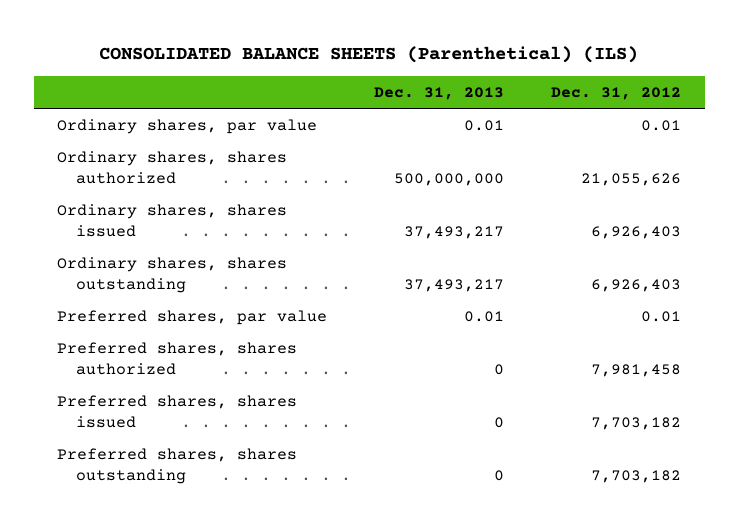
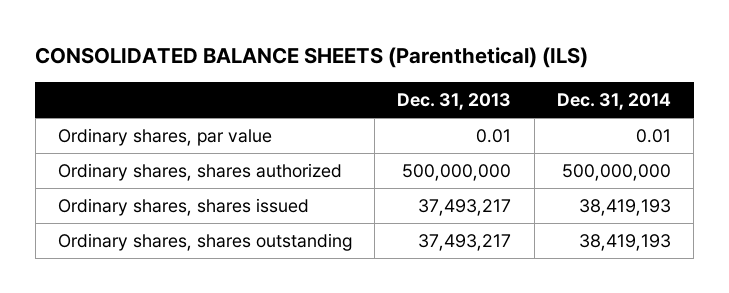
[551,86,682,100] Dec. 31, 2012 -> none
none -> [556,92,671,110] Dec. 31, 2014
[57,309,328,325] Preferred shares, par value -> none
[57,341,298,375] Preferred shares, shares authorized -> none
[57,394,298,428] Preferred shares, shares issued -> none
[57,447,298,484] Preferred shares, shares outstanding -> none

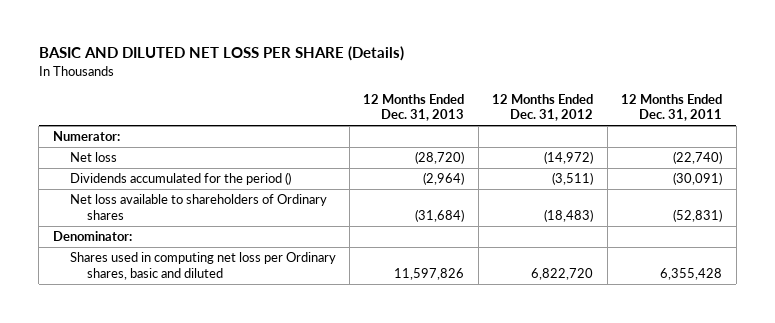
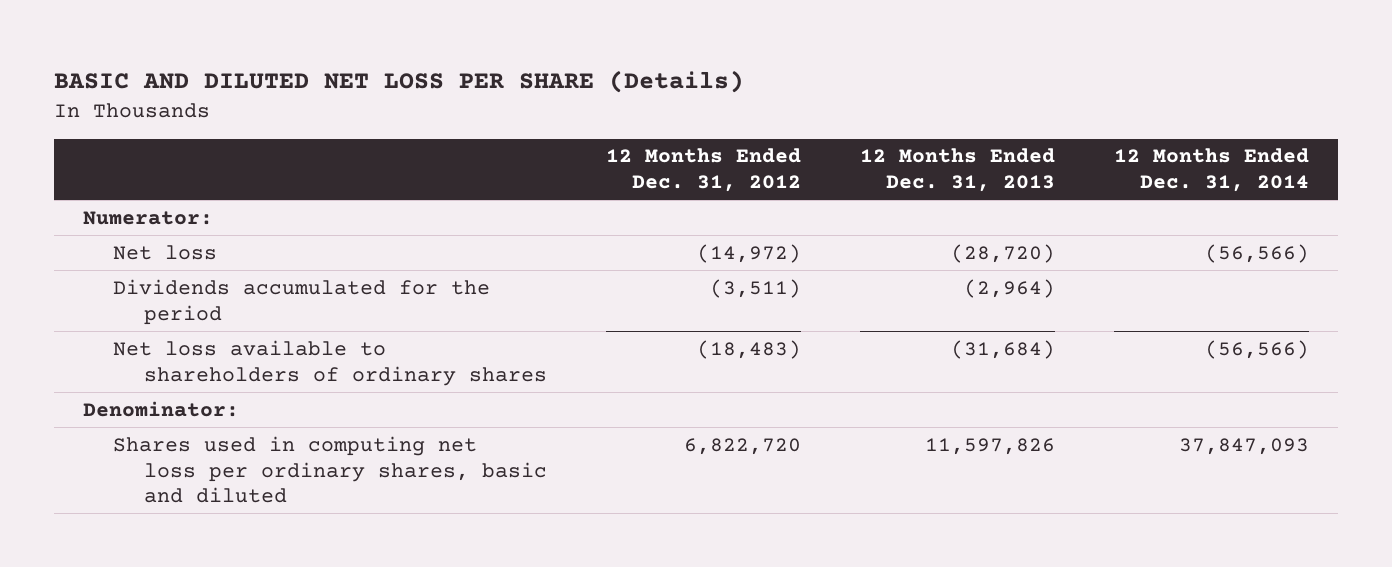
[621,93,723,122] 12 Months Ended Dec. 31, 2011 -> none
none -> [1113,148,1309,193] 12 Months Ended Dec. 31, 2014
[69,172,291,186] Dividends accumulated for the period () -> [113,278,491,325] Dividends accumulated for the period
[69,194,327,220] Net loss available to shareholders of Ordinary shares -> [113,339,547,386] Net loss available to shareholders of ordinary shares
[69,252,336,280] Shares used in computing net loss per Ordinary shares, basic and diluted -> [113,435,547,504] Shares used in computing net loss per ordinary shares, basic and diluted

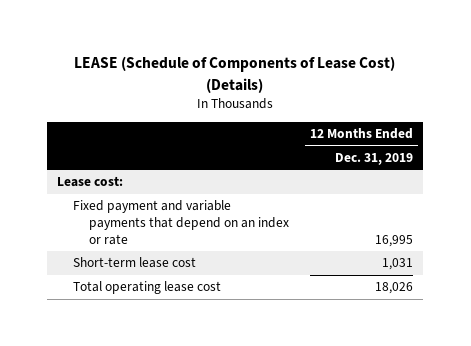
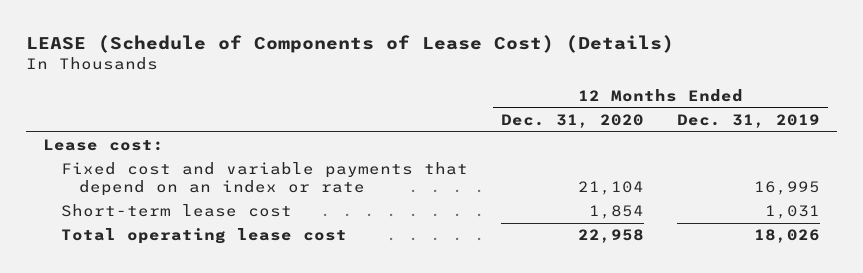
none -> [501,113,645,128] Dec. 31, 2020
[73,200,290,245] Fixed payment and variable payments that depend on an index or rate -> [61,162,469,196] Fixed cost and variable payments that depend on an index or rate

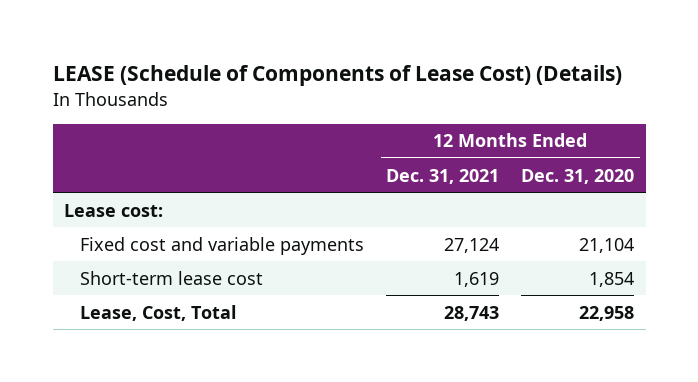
[677,113,821,128] Dec. 31, 2019 -> none
none -> [386,168,500,184] Dec. 31, 2021
[61,162,469,196] Fixed cost and variable payments that depend on an index or rate -> [79,236,364,255] Fixed cost and variable payments
[61,228,348,245] Total operating lease cost -> [79,304,236,321] Lease, Cost, Total

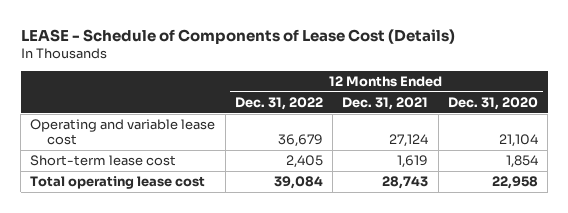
[52,65,622,87] LEASE (Schedule of Components of Lease Cost) (Details) -> [20,28,455,44] LEASE - Schedule of Components of Lease Cost (Details)
none -> [234,96,323,110] Dec. 31, 2022
[63,203,163,217] Lease cost: -> none
[79,236,364,255] Fixed cost and variable payments -> [30,119,216,146] Operating and variable lease cost
[79,304,236,321] Lease, Cost, Total -> [30,176,206,190] Total operating lease cost

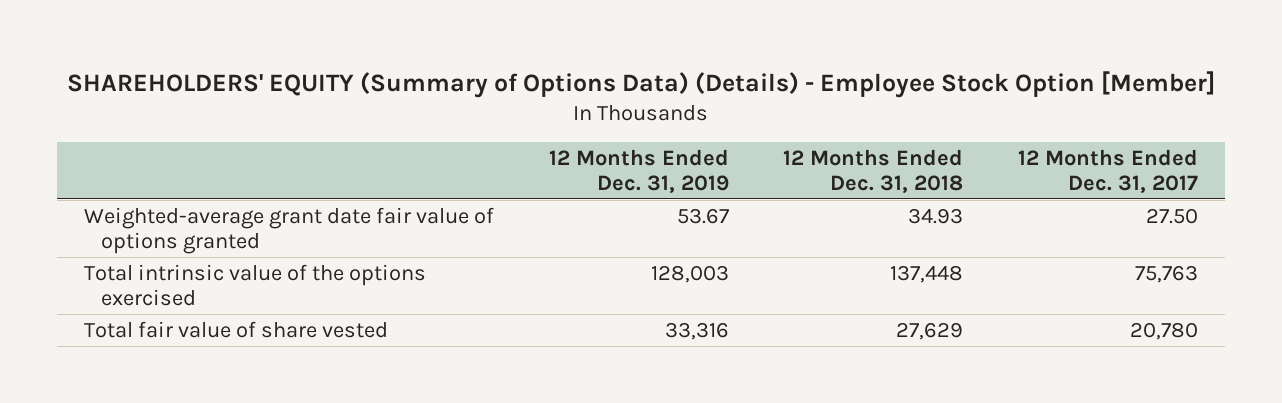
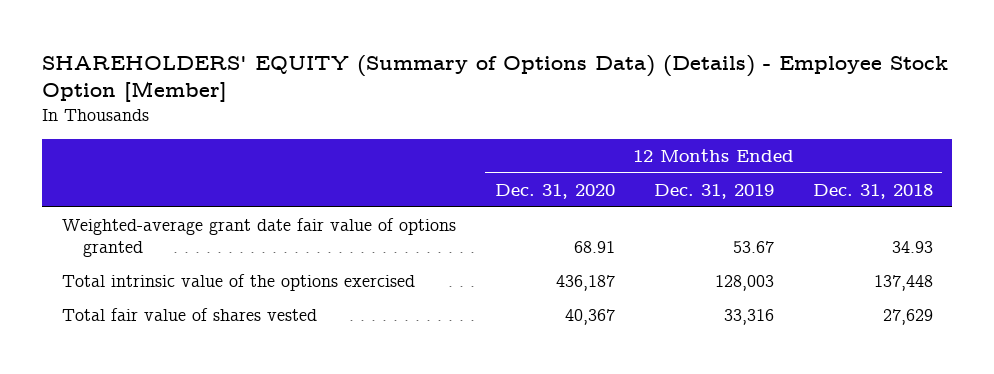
[1017,148,1198,193] 12 Months Ended Dec. 31, 2017 -> none
none -> [494,183,615,199] Dec. 31, 2020
[84,320,389,338] Total fair value of share vested -> [61,308,317,322] Total fair value of shares vested

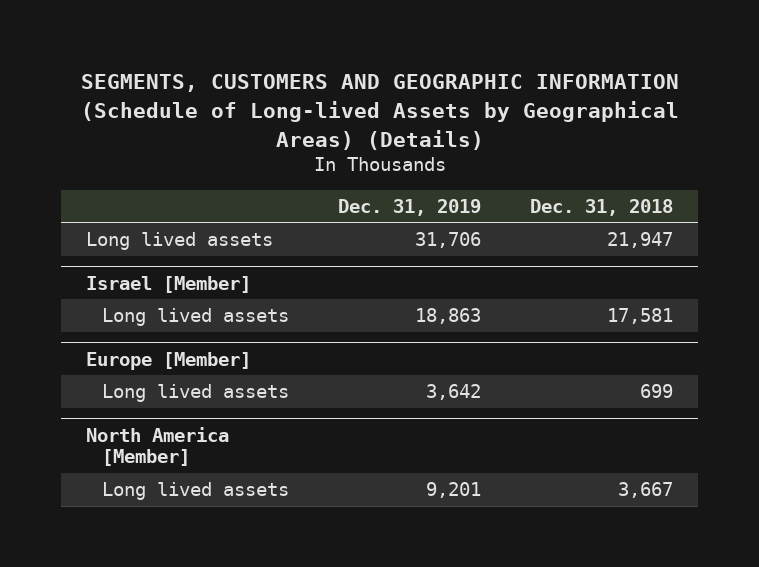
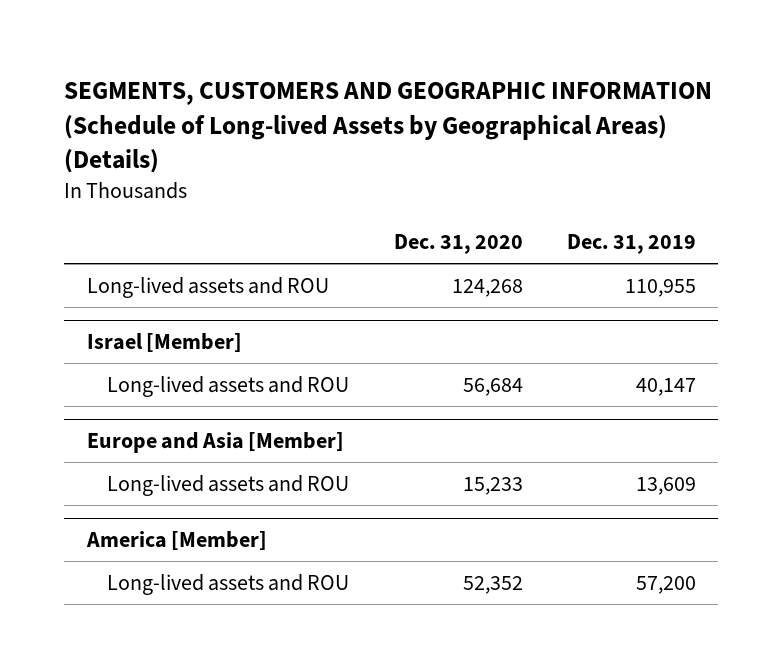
[530,198,674,216] Dec. 31, 2018 -> none
none -> [393,234,523,255] Dec. 31, 2020
[85,231,273,250] Long lived assets -> [86,276,329,298] Long-lived assets and ROU
[415,231,482,248] 31,706 -> [625,278,697,297] 110,955
[101,307,289,326] Long lived assets -> [107,375,350,397] Long-lived assets and ROU
[415,307,482,324] 18,863 -> [636,377,697,396] 40,147
[85,351,251,370] Europe [Member] -> [86,432,344,454] Europe and Asia [Member]
[101,383,289,402] Long lived assets -> [107,474,350,496] Long-lived assets and ROU
[426,383,482,400] 3,642 -> [636,476,697,495] 13,609
[85,426,229,467] North America [Member] -> [85,531,267,551] America [Member]
[101,481,289,500] Long lived assets -> [107,573,350,595] Long-lived assets and ROU
[426,481,482,498] 9,201 -> [636,575,697,594] 57,200

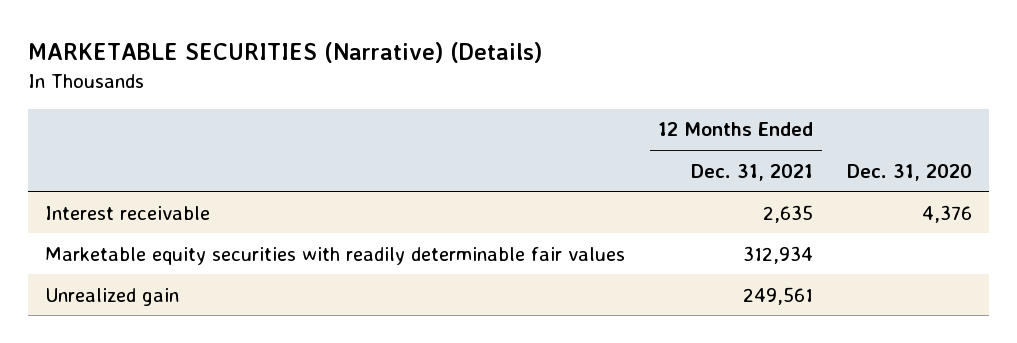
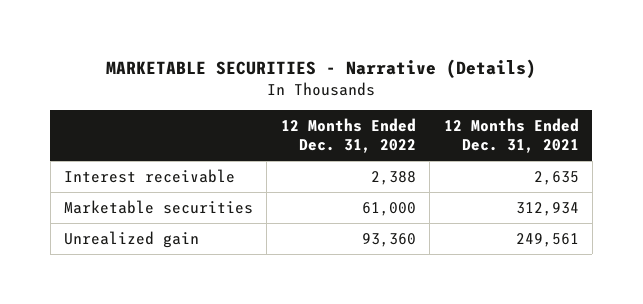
[28,42,543,64] MARKETABLE SECURITIES (Narrative) (Details) -> [106,58,537,78] MARKETABLE SECURITIES - Narrative (Details)
[846,163,972,181] Dec. 31, 2020 -> none
none -> [280,117,416,154] 12 Months Ended Dec. 31, 2022
[44,246,625,265] Marketable equity securities with readily determinable fair values -> [64,199,254,214] Marketable securities

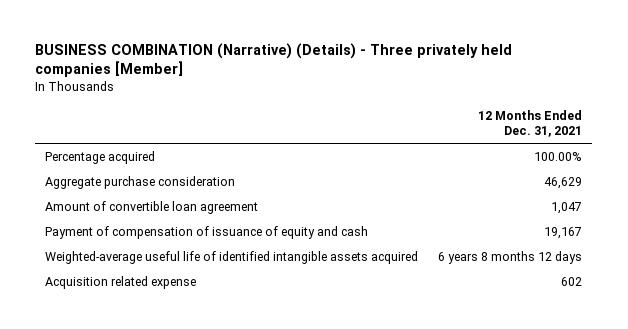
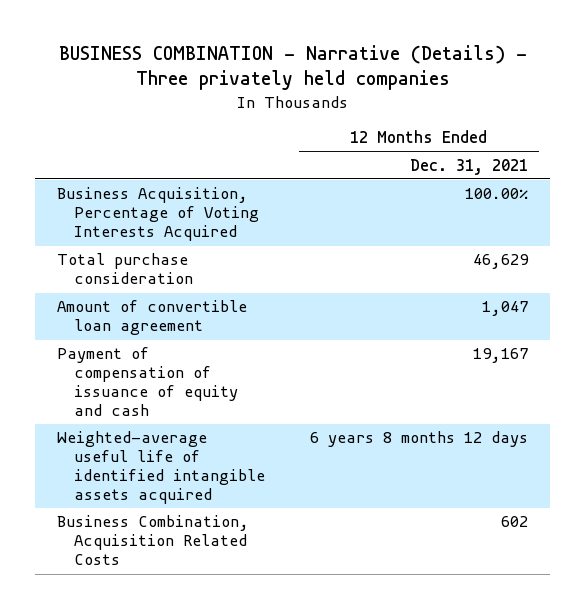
[35,42,513,78] BUSINESS COMBINATION (Narrative) (Details) - Three privately held companies [Member] -> [58,45,527,91] BUSINESS COMBINATION - Narrative (Details) - Three privately held companies
[45,150,156,164] Percentage acquired -> [56,187,260,242] Business Acquisition, Percentage of Voting Interests Acquired
[45,175,236,189] Aggregate purchase consideration -> [56,253,194,285] Total purchase consideration
[45,275,197,289] Acquisition related expense -> [56,515,249,566] Business Combination, Acquisition Related Costs

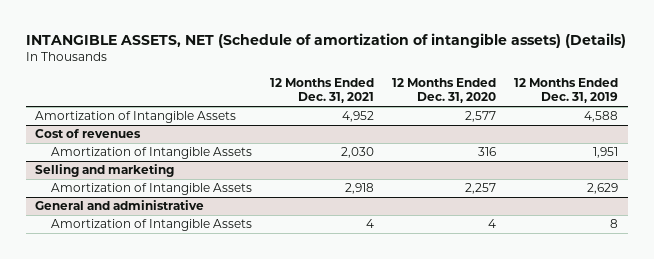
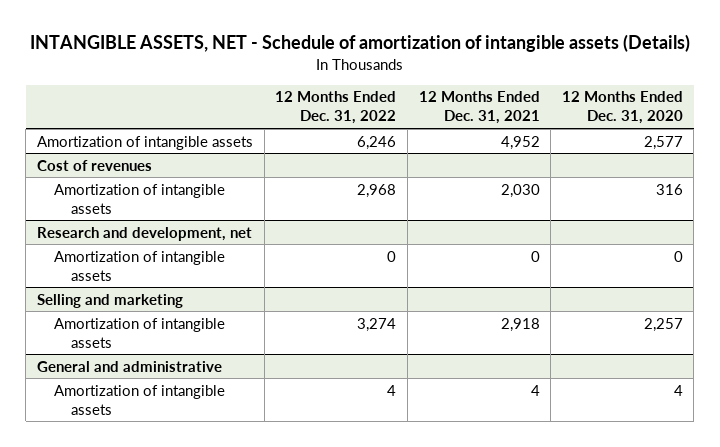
[26,33,627,49] INTANGIBLE ASSETS, NET (Schedule of amortization of intangible assets) (Details) -> [29,34,690,53] INTANGIBLE ASSETS, NET - Schedule of amortization of intangible assets (Details)
[514,78,619,104] 12 Months Ended Dec. 31, 2019 -> none
none -> [275,91,397,125] 12 Months Ended Dec. 31, 2022
[35,111,237,124] Amortization of Intangible Assets -> [36,135,253,150] Amortization of intangible assets
[51,147,253,160] Amortization of Intangible Assets -> [53,183,225,214] Amortization of intangible assets
none -> [36,226,252,241] Research and development, net
none -> [53,250,225,281] Amortization of intangible assets
[51,183,253,196] Amortization of Intangible Assets -> [53,317,225,348] Amortization of intangible assets
[51,219,253,232] Amortization of Intangible Assets -> [53,384,225,415] Amortization of intangible assets

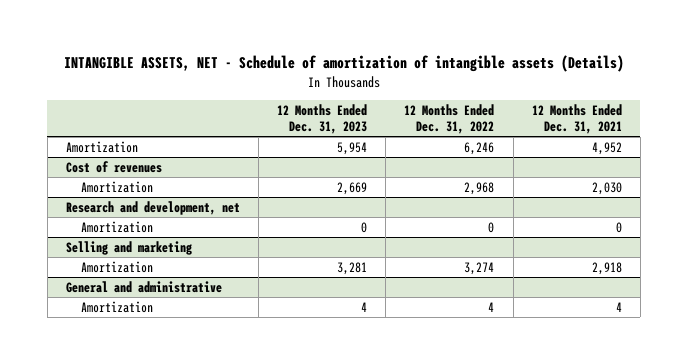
[561,91,683,125] 12 Months Ended Dec. 31, 2020 -> none
none -> [277,103,368,134] 12 Months Ended Dec. 31, 2023
[36,135,253,150] Amortization of intangible assets -> [65,140,138,153] Amortization
[53,183,225,214] Amortization of intangible assets -> [80,180,153,193] Amortization
[53,250,225,281] Amortization of intangible assets -> [80,220,153,233] Amortization
[53,317,225,348] Amortization of intangible assets -> [80,260,153,273] Amortization
[53,384,225,415] Amortization of intangible assets -> [80,300,153,313] Amortization

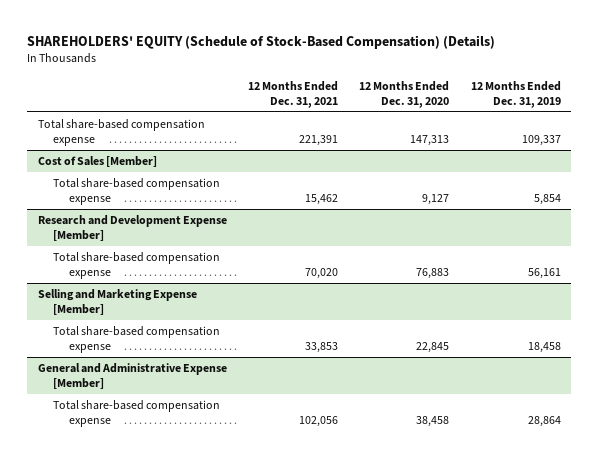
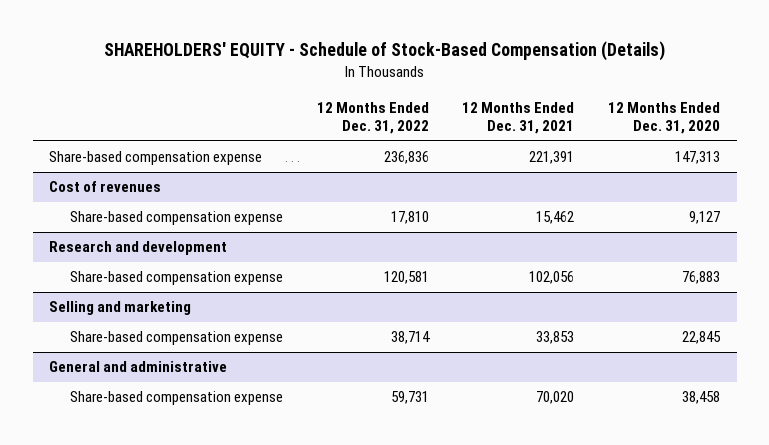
[26,34,495,49] SHAREHOLDERS' EQUITY (Schedule of Stock-Based Compensation) (Details) -> [103,41,665,62] SHAREHOLDERS' EQUITY - Schedule of Stock-Based Compensation (Details)
[470,80,561,108] 12 Months Ended Dec. 31, 2019 -> none
none -> [316,101,429,135] 12 Months Ended Dec. 31, 2022
[37,119,205,147] Total share-based compensation expense -> [49,151,263,166] Share-based compensation expense
[37,156,157,168] Cost of Sales [Member] -> [49,181,162,193] Cost of revenues
[53,178,221,206] Total share-based compensation expense -> [69,211,283,226] Share-based compensation expense
[37,215,227,242] Research and Development Expense [Member] -> [49,241,228,256] Research and development
[53,252,221,280] Total share-based compensation expense -> [69,271,283,286] Share-based compensation expense
[304,268,338,280] 70,020 -> [529,271,575,285] 102,056
[37,289,197,316] Selling and Marketing Expense [Member] -> [49,301,192,316] Selling and marketing
[53,326,221,354] Total share-based compensation expense -> [69,331,283,346] Share-based compensation expense
[37,363,227,390] General and Administrative Expense [Member] -> [49,361,228,373] General and administrative
[53,400,221,428] Total share-based compensation expense -> [69,391,283,406] Share-based compensation expense
[298,416,338,428] 102,056 -> [536,391,575,405] 70,020

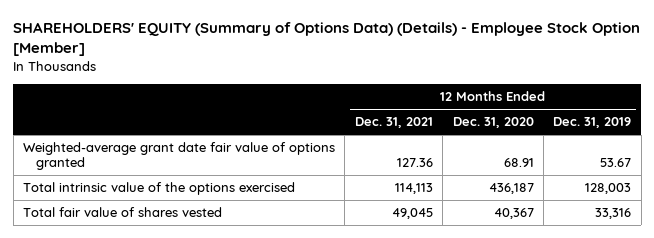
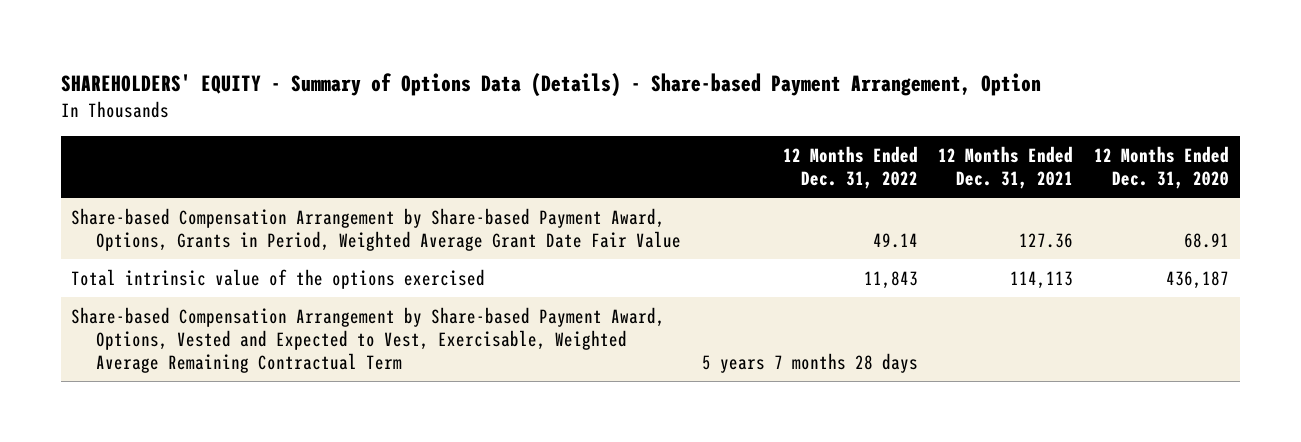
[13,22,641,57] SHAREHOLDERS' EQUITY (Summary of Options Data) (Details) - Employee Stock Option [Member] -> [61,72,1042,97] SHAREHOLDERS' EQUITY - Summary of Options Data (Details) - Share-based Payment Arrangement, Option
[553,117,632,129] Dec. 31, 2019 -> none
none -> [782,145,918,189] 12 Months Ended Dec. 31, 2022
[23,142,336,171] Weighted-average grant date fair value of options granted -> [71,207,681,251] Share-based Compensation Arrangement by Share-based Payment Award, Options, Grants in Period, Weighted Average Grant Date Fair Value
[23,207,223,218] Total fair value of shares vested -> none
none -> [71,306,666,373] Share-based Compensation Arrangement by Share-based Payment Award, Options, Vested and Expected to Vest, Exercisable, Weighted Average Remaining Contractual Term

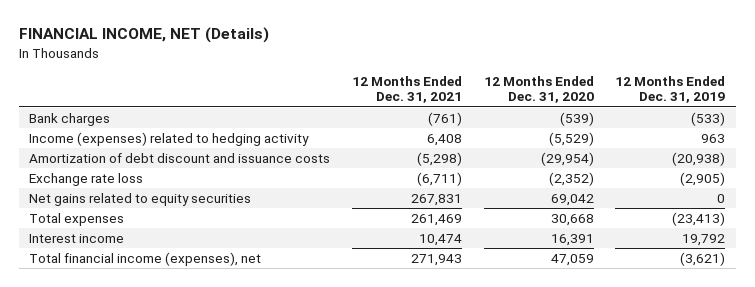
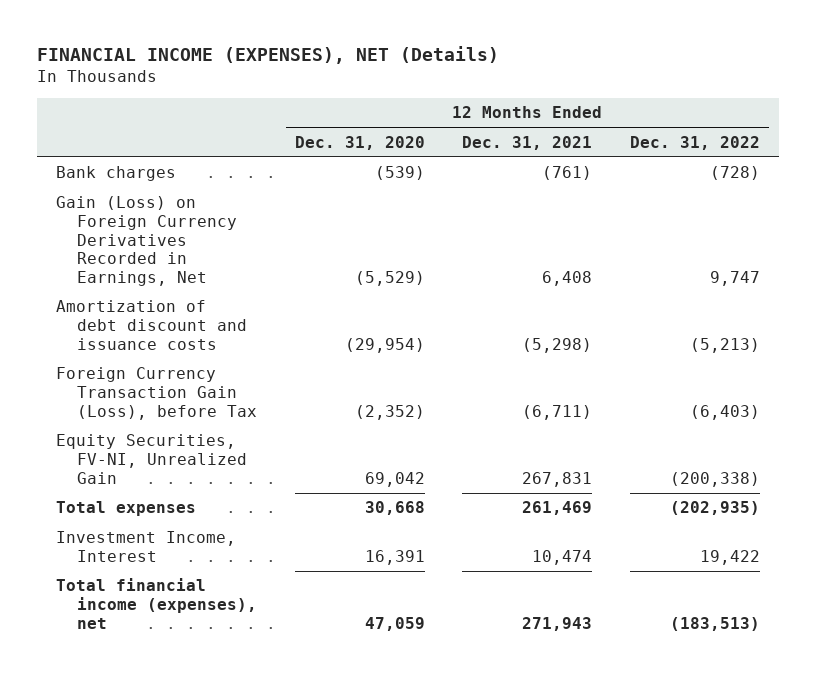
[18,27,269,44] FINANCIAL INCOME, NET (Details) -> [36,46,499,65] FINANCIAL INCOME (EXPENSES), NET (Details)
[615,75,726,104] 12 Months Ended Dec. 31, 2019 -> none
none -> [629,135,760,150] Dec. 31, 2022
[29,131,310,146] Income (expenses) related to hedging activity -> [55,196,238,287] Gain (Loss) on Foreign Currency Derivatives Recorded in Earnings, Net
[29,172,144,186] Exchange rate loss -> [55,367,258,420] Foreign Currency Transaction Gain (Loss), before Tax
[29,192,252,206] Net gains related to equity securities -> [55,434,248,484] Equity Securities, FV-NI, Unrealized Gain
[29,233,125,243] Interest income -> [55,531,236,563] Investment Income, Interest

